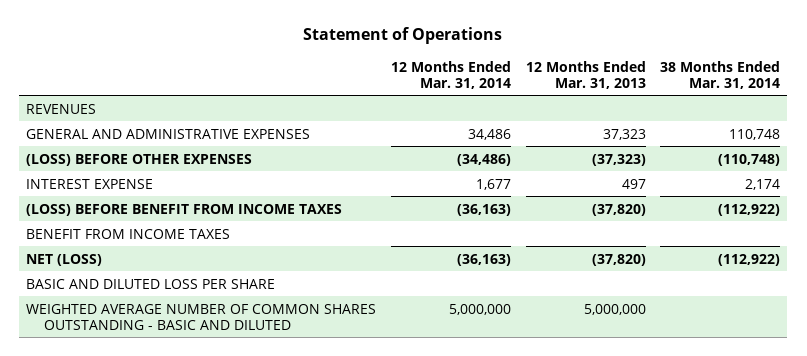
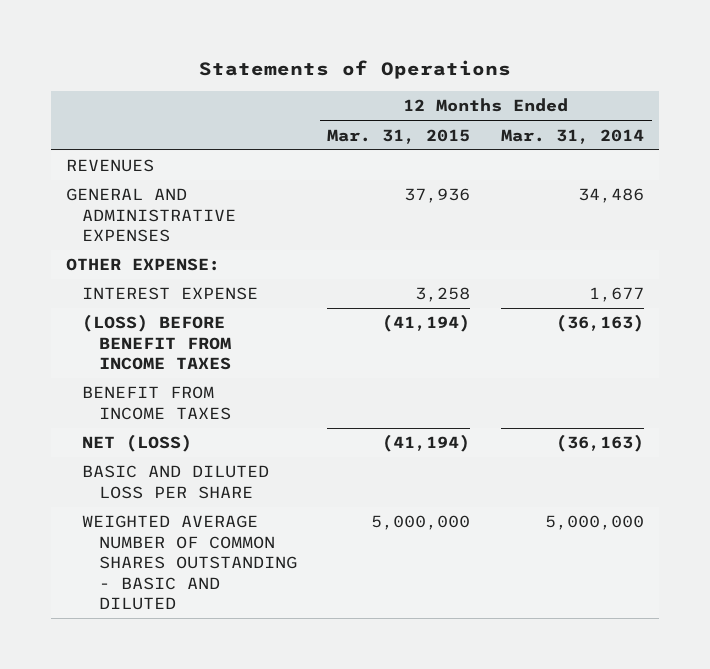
[303,27,503,45] Statement of Operations -> [199,60,512,80] Statements of Operations
[525,60,646,89] 12 Months Ended Mar. 31, 2013 -> none
[660,60,781,89] 38 Months Ended Mar. 31, 2014 -> none
none -> [327,128,471,144] Mar. 31, 2015
[26,153,253,166] (LOSS) BEFORE OTHER EXPENSES -> none
none -> [66,258,221,272] OTHER EXPENSE:

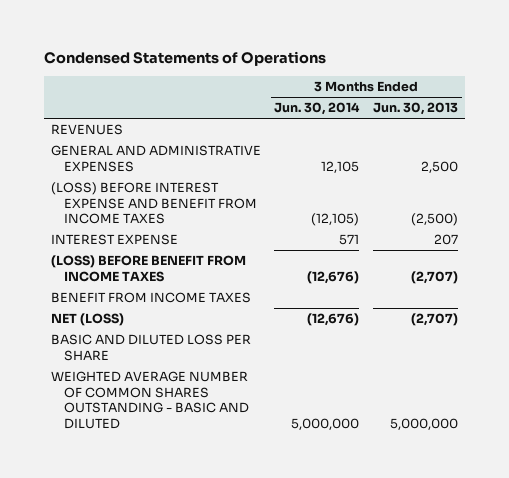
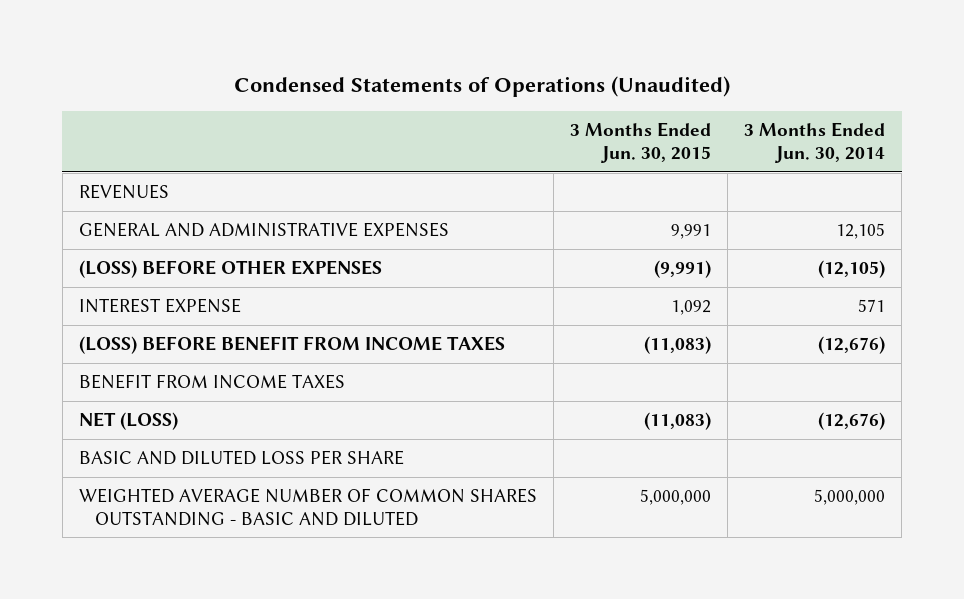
[43,51,326,67] Condensed Statements of Operations -> [234,76,731,98] Condensed Statements of Operations (Unaudited)
[373,102,459,116] Jun. 30, 2013 -> none
none -> [570,122,712,164] 3 Months Ended Jun. 30, 2015
[50,182,258,225] (LOSS) BEFORE INTEREST EXPENSE AND BENEFIT FROM INCOME TAXES -> [78,260,382,279] (LOSS) BEFORE OTHER EXPENSES

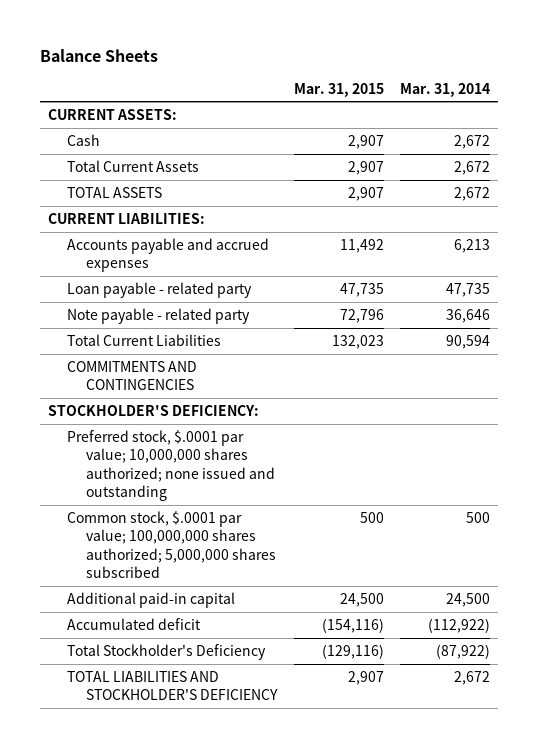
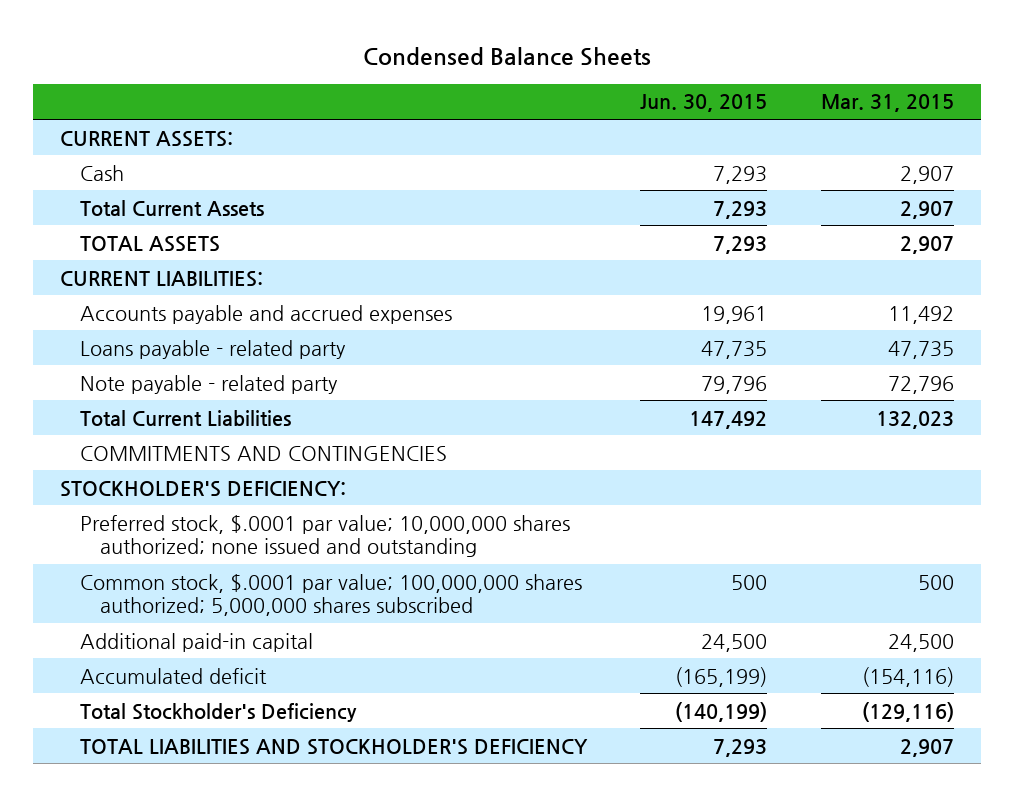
[39,48,158,62] Balance Sheets -> [362,46,651,66] Condensed Balance Sheets
[399,82,490,97] Mar. 31, 2014 -> none
none -> [640,94,768,113] Jun. 30, 2015
[67,282,253,299] Loan payable - related party -> [79,339,346,359] Loans payable - related party

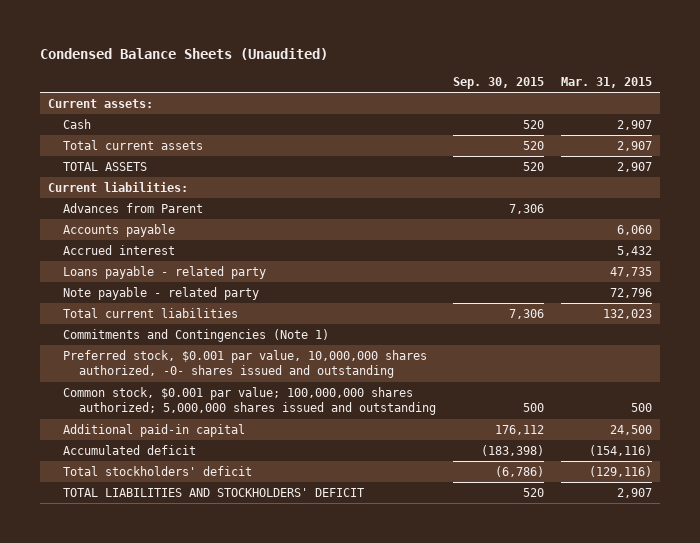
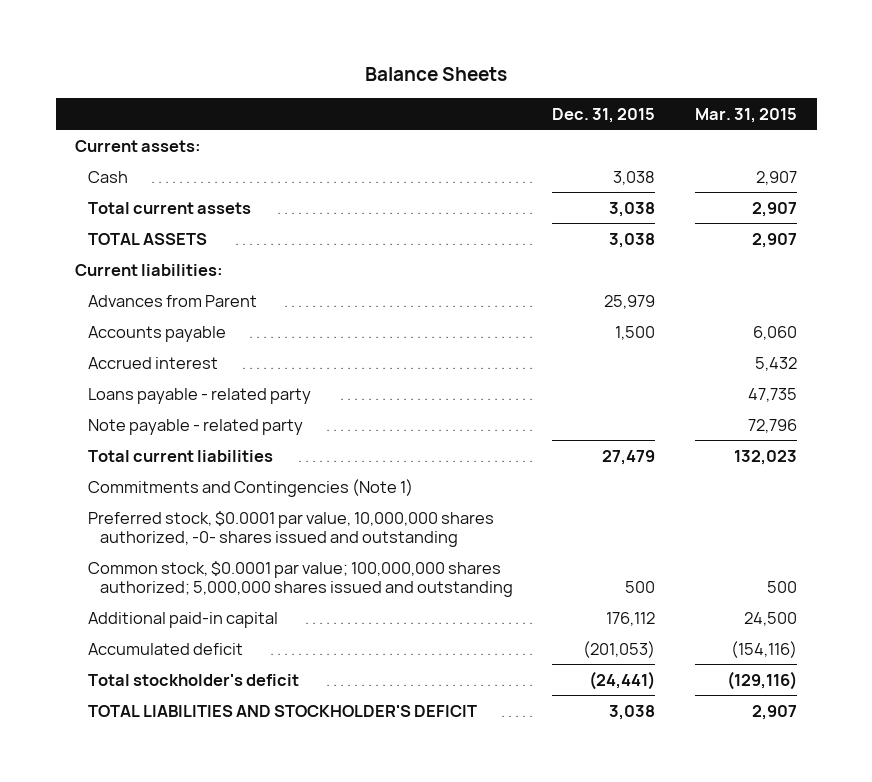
[39,47,328,60] Condensed Balance Sheets (Unaudited) -> [365,67,508,82] Balance Sheets
[452,77,544,90] Sep. 30, 2015 -> none
none -> [552,107,656,123] Dec. 31, 2015
[63,350,428,379] Preferred stock, $0.001 par value, 10,000,000 shares authorized, -0- shares issued and outstanding -> [87,510,494,547] Preferred stock, $0.0001 par value, 10,000,000 shares authorized, -0- shares issued and outstanding
[63,387,436,416] Common stock, $0.001 par value; 100,000,000 shares authorized; 5,000,000 shares issued and outstanding -> [87,560,514,597] Common stock, $0.0001 par value; 100,000,000 shares authorized; 5,000,000 shares issued and outstanding
[63,466,253,477] Total stockholders' deficit -> [87,673,299,686] Total stockholder's deficit
[63,488,365,498] TOTAL LIABILITIES AND STOCKHOLDERS' DEFICIT -> [87,704,477,717] TOTAL LIABILITIES AND STOCKHOLDER'S DEFICIT

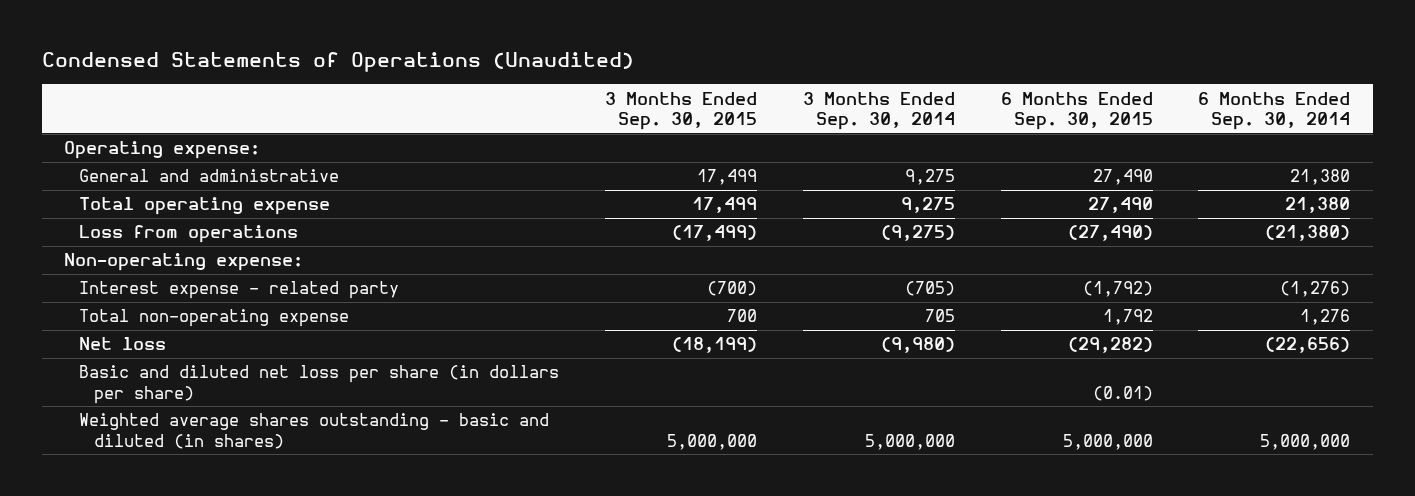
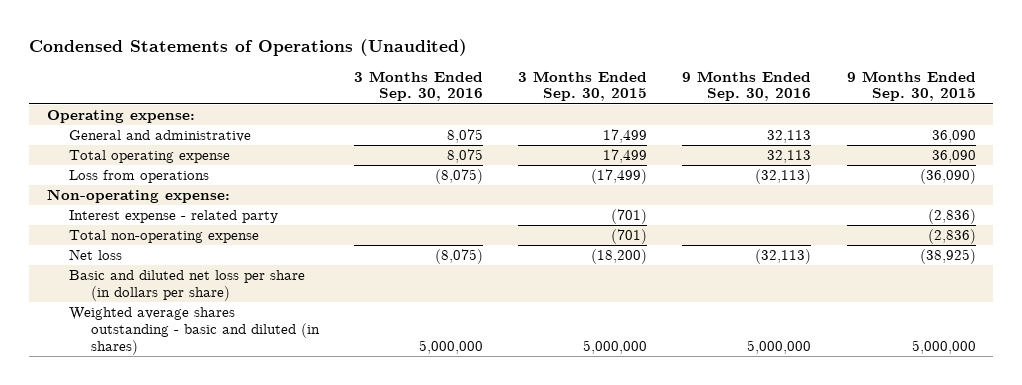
[802,91,955,130] 3 Months Ended Sep. 30, 2014 -> none
[1000,91,1153,130] 6 Months Ended Sep. 30, 2015 -> none
[1198,91,1351,130] 6 Months Ended Sep. 30, 2014 -> none
none -> [354,70,484,102] 3 Months Ended Sep. 30, 2016
none -> [682,70,812,102] 9 Months Ended Sep. 30, 2016
none -> [846,70,976,102] 9 Months Ended Sep. 30, 2015
[707,281,758,297] (700) -> [611,209,648,225] (701)
[727,309,758,323] 700 -> [611,229,648,245] (701)
[672,337,758,354] (18,199) -> [591,249,648,265] (18,200)

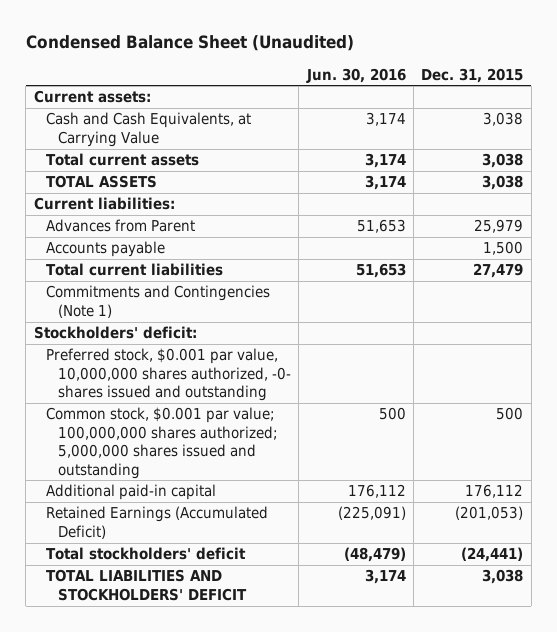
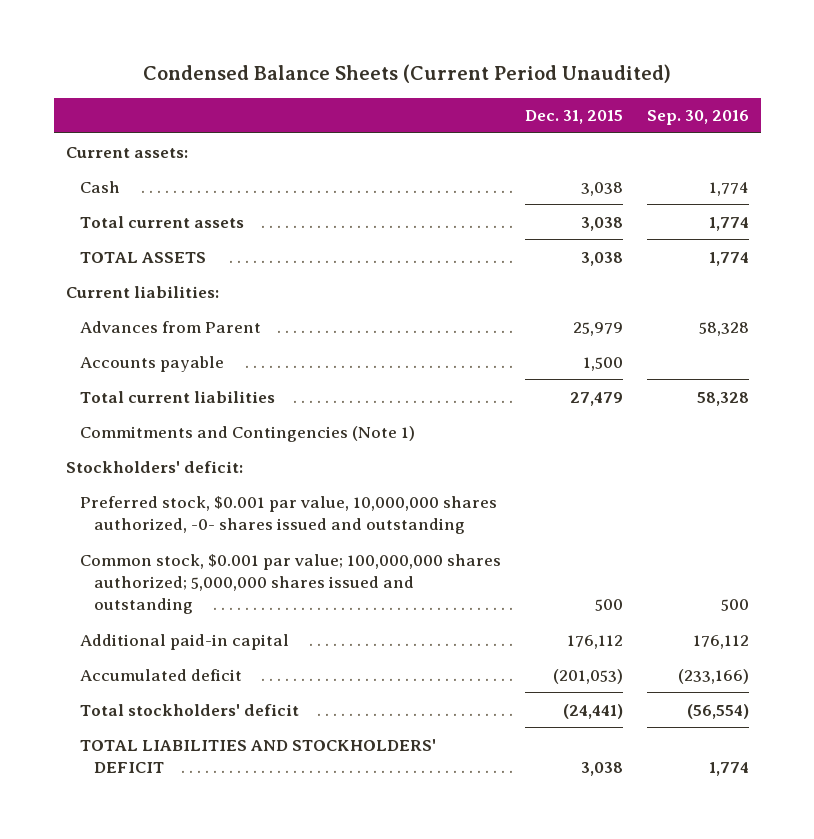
[25,35,354,52] Condensed Balance Sheet (Unaudited) -> [143,64,672,84] Condensed Balance Sheets (Current Period Unaudited)
[305,67,406,83] Jun. 30, 2016 -> none
none -> [646,110,749,126] Sep. 30, 2016
[45,112,251,147] Cash and Cash Equivalents, at Carrying Value -> [79,180,120,193] Cash
[45,506,268,539] Retained Earnings (Accumulated Deficit) -> [79,668,242,681] Accumulated deficit

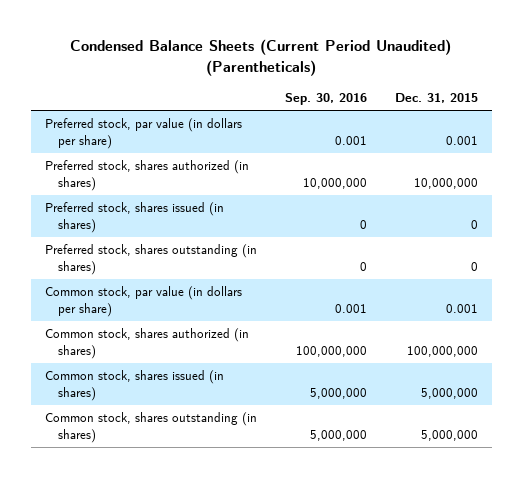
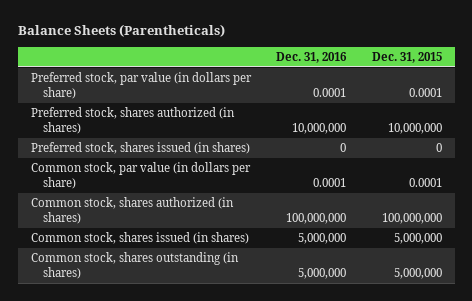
[70,39,452,76] Condensed Balance Sheets (Current Period Unaudited) (Parentheticals) -> [17,24,225,38] Balance Sheets (Parentheticals)
[284,93,367,106] Sep. 30, 2016 -> none
none -> [276,51,348,63] Dec. 31, 2016
[445,136,478,146] 0.001 -> [408,87,442,97] 0.0001
[44,244,257,276] Preferred stock, shares outstanding (in shares) -> none
[445,304,478,314] 0.001 -> [408,177,442,187] 0.0001

